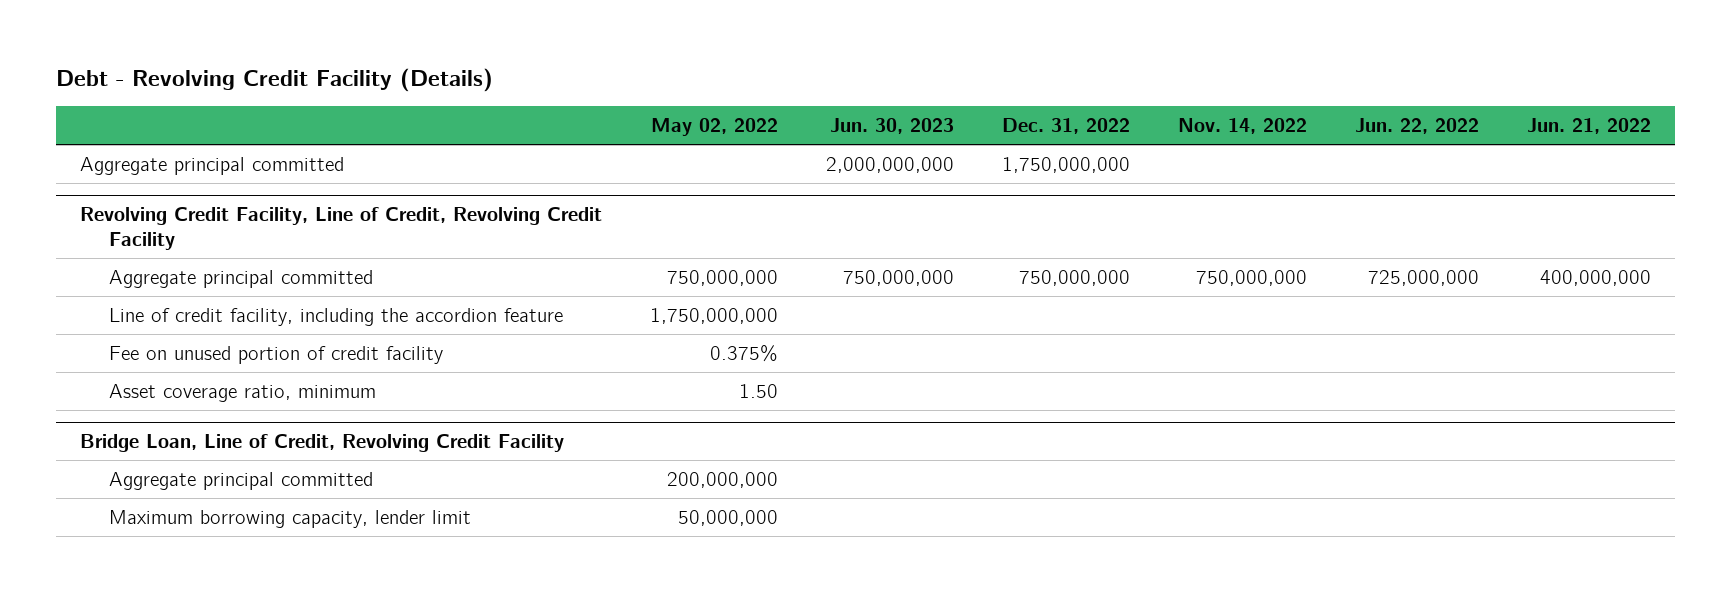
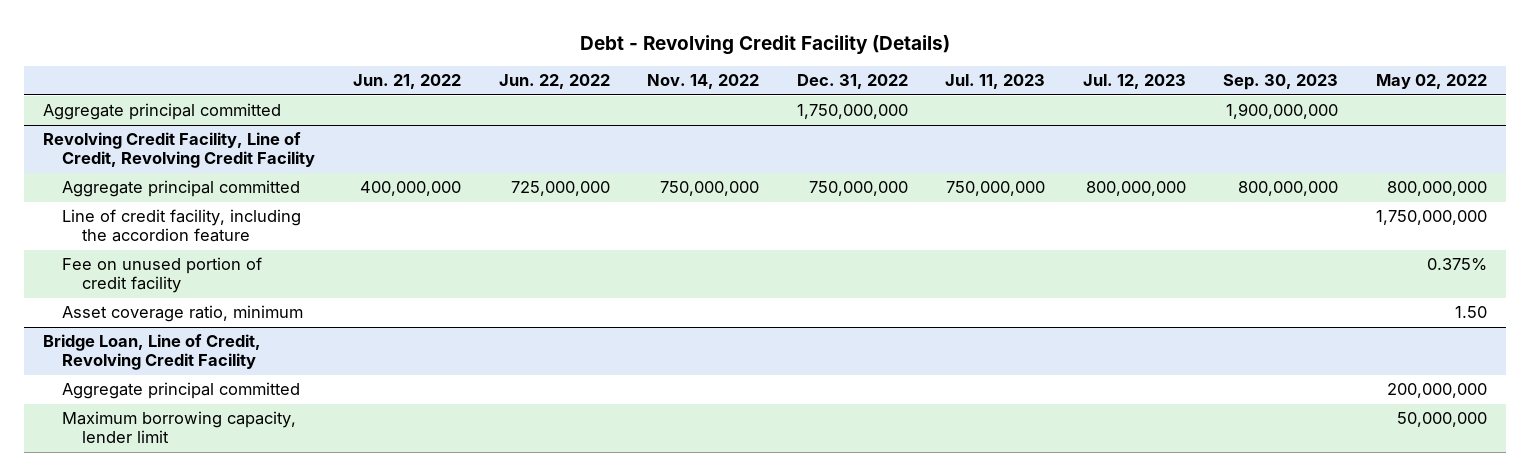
[829,117,954,134] Jun. 30, 2023 -> none
none -> [945,74,1046,90] Jul. 11, 2023
none -> [1082,74,1186,90] Jul. 12, 2023
none -> [1223,74,1339,91] Sep. 30, 2023
[666,269,778,286] 750,000,000 -> [1386,181,1487,197] 800,000,000

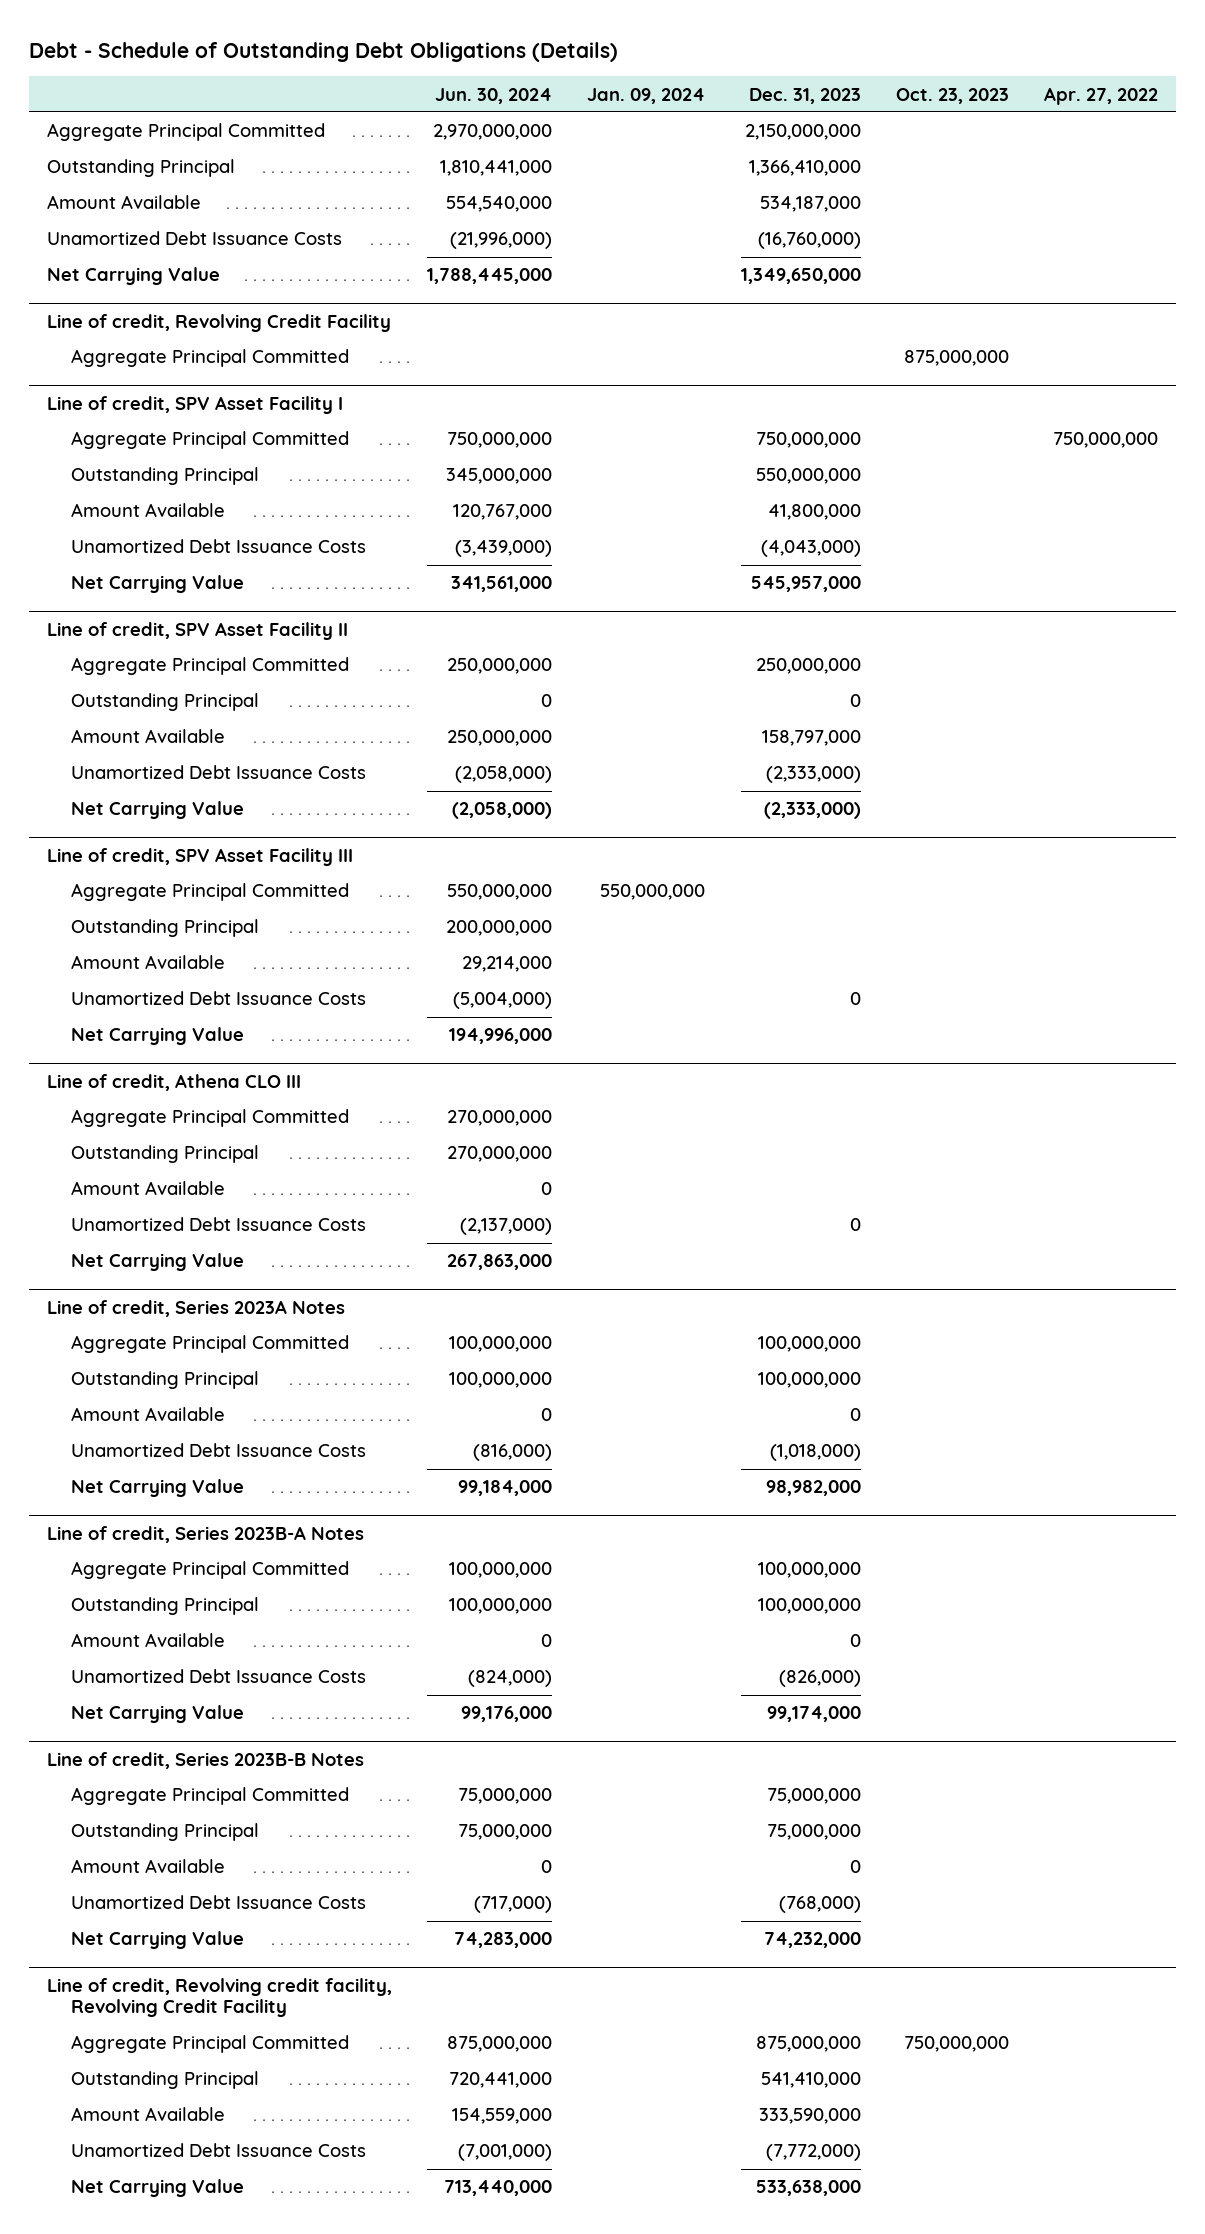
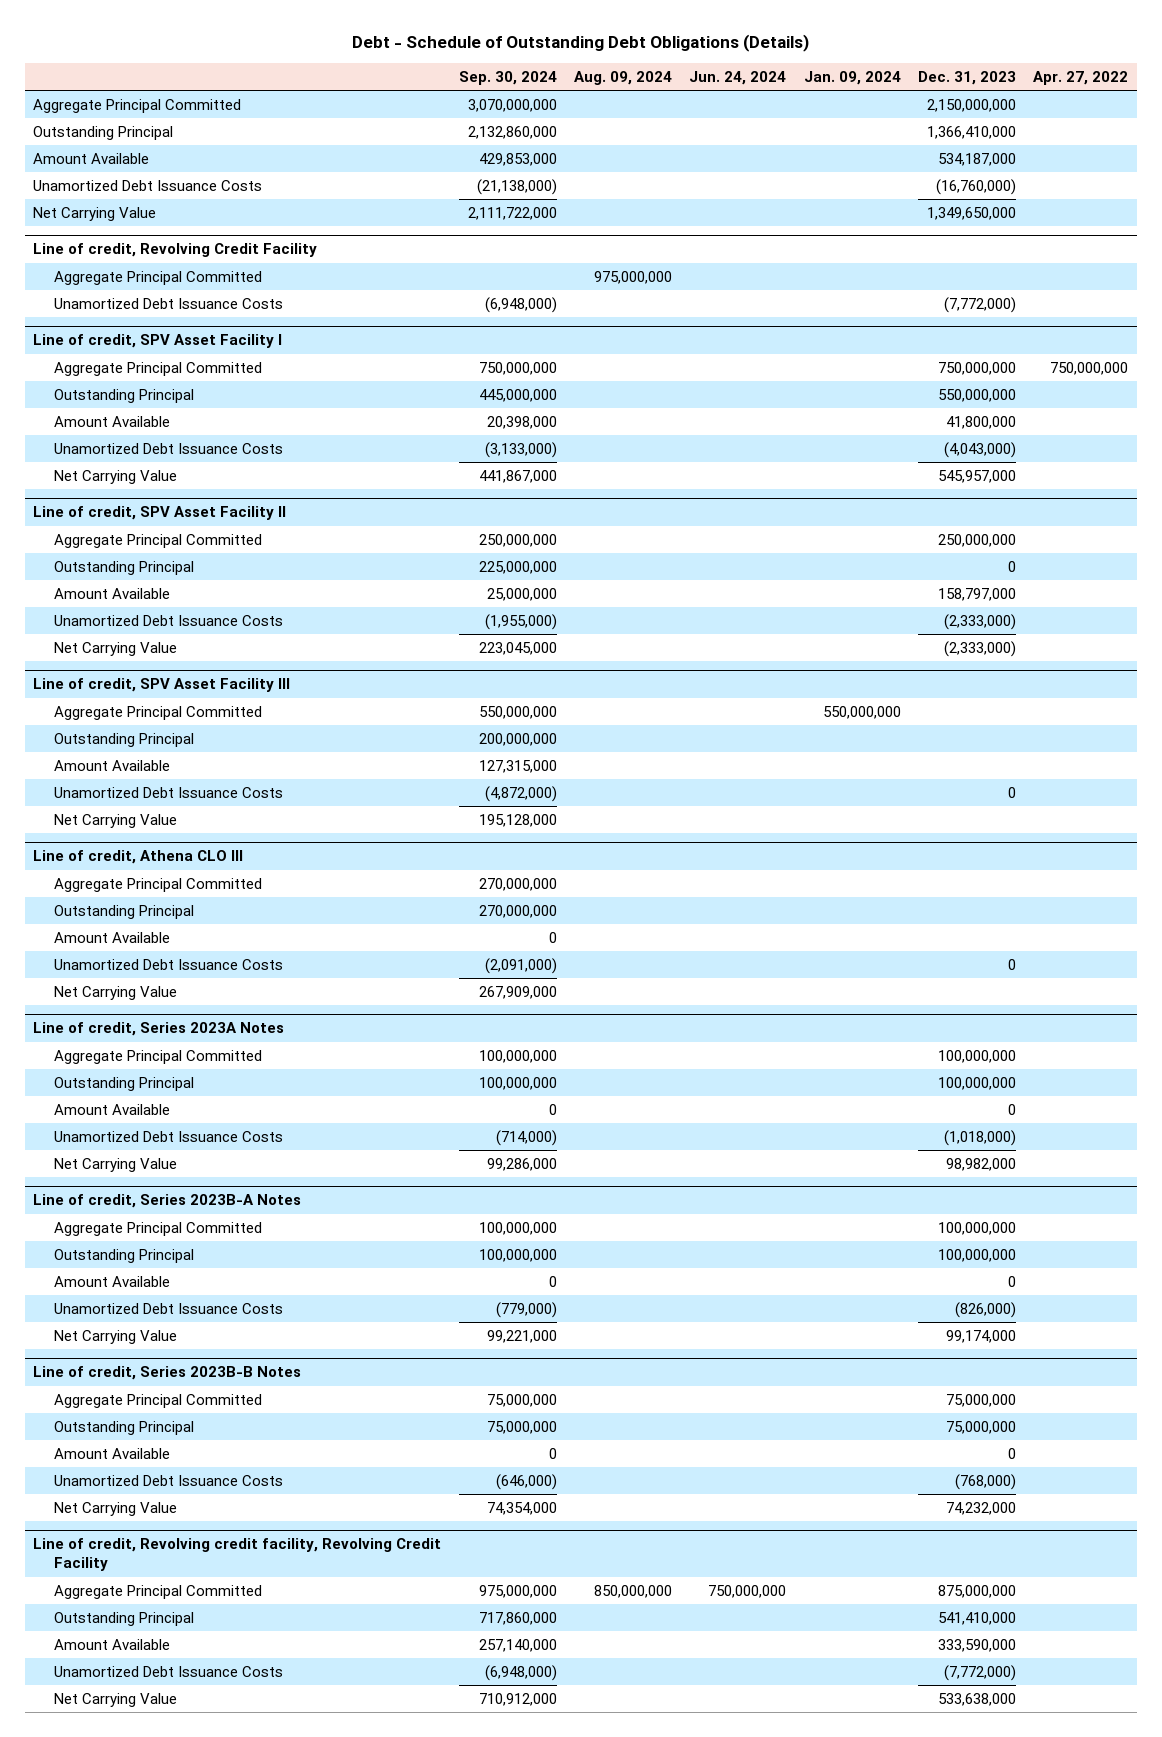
[435,87,553,104] Jun. 30, 2024 -> none
[895,87,1009,104] Oct. 23, 2023 -> none
none -> [458,70,557,85] Sep. 30, 2024
none -> [574,70,673,85] Aug. 09, 2024
none -> [689,70,787,85] Jun. 24, 2024
none -> [53,297,283,309] Unamortized Debt Issuance Costs

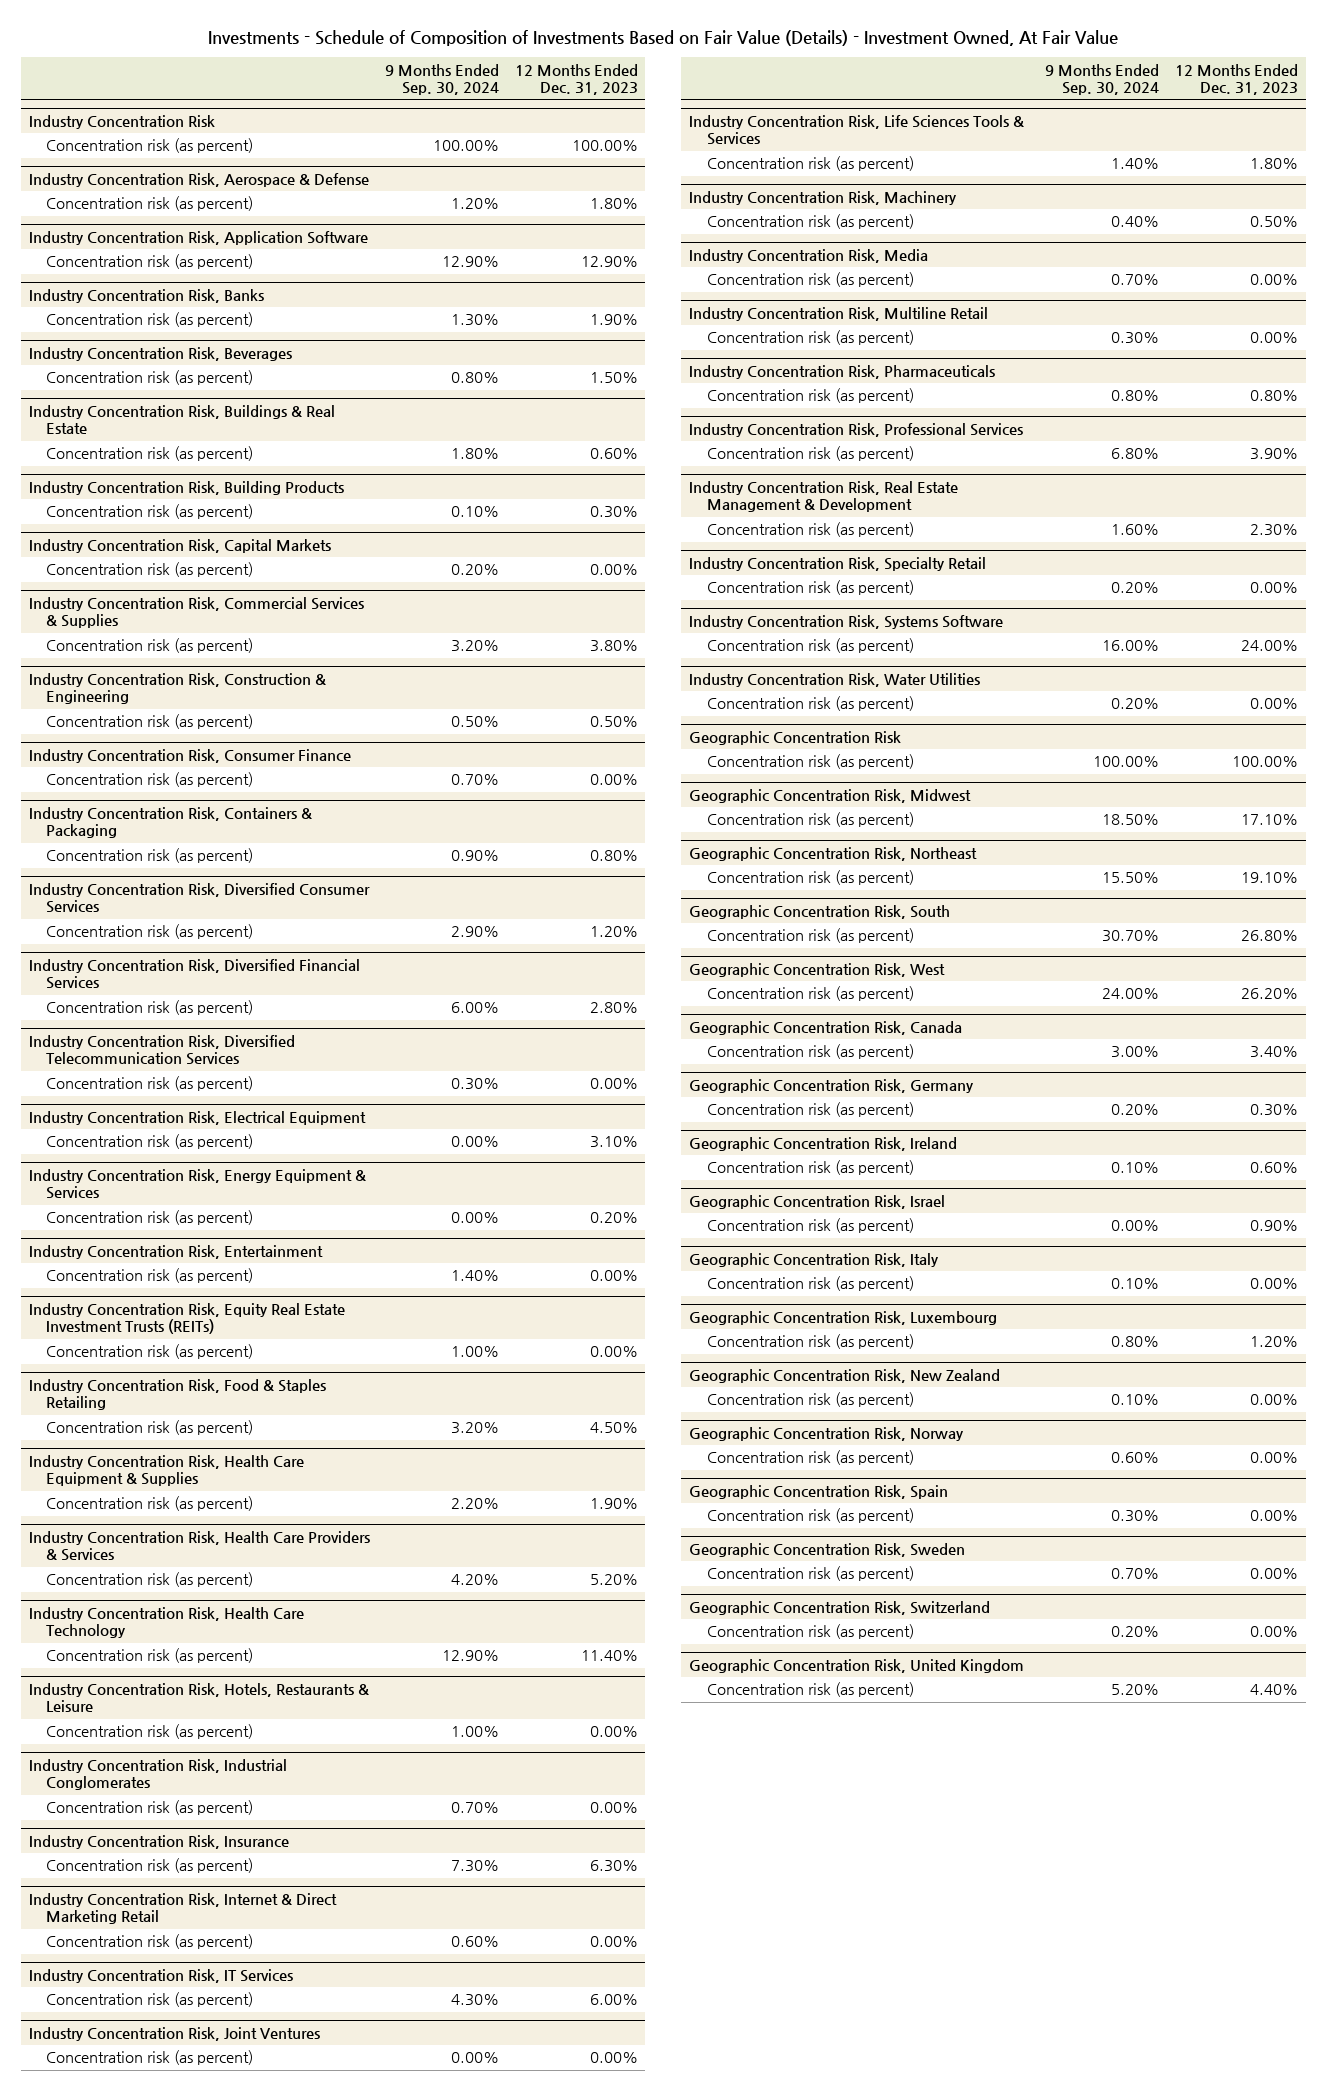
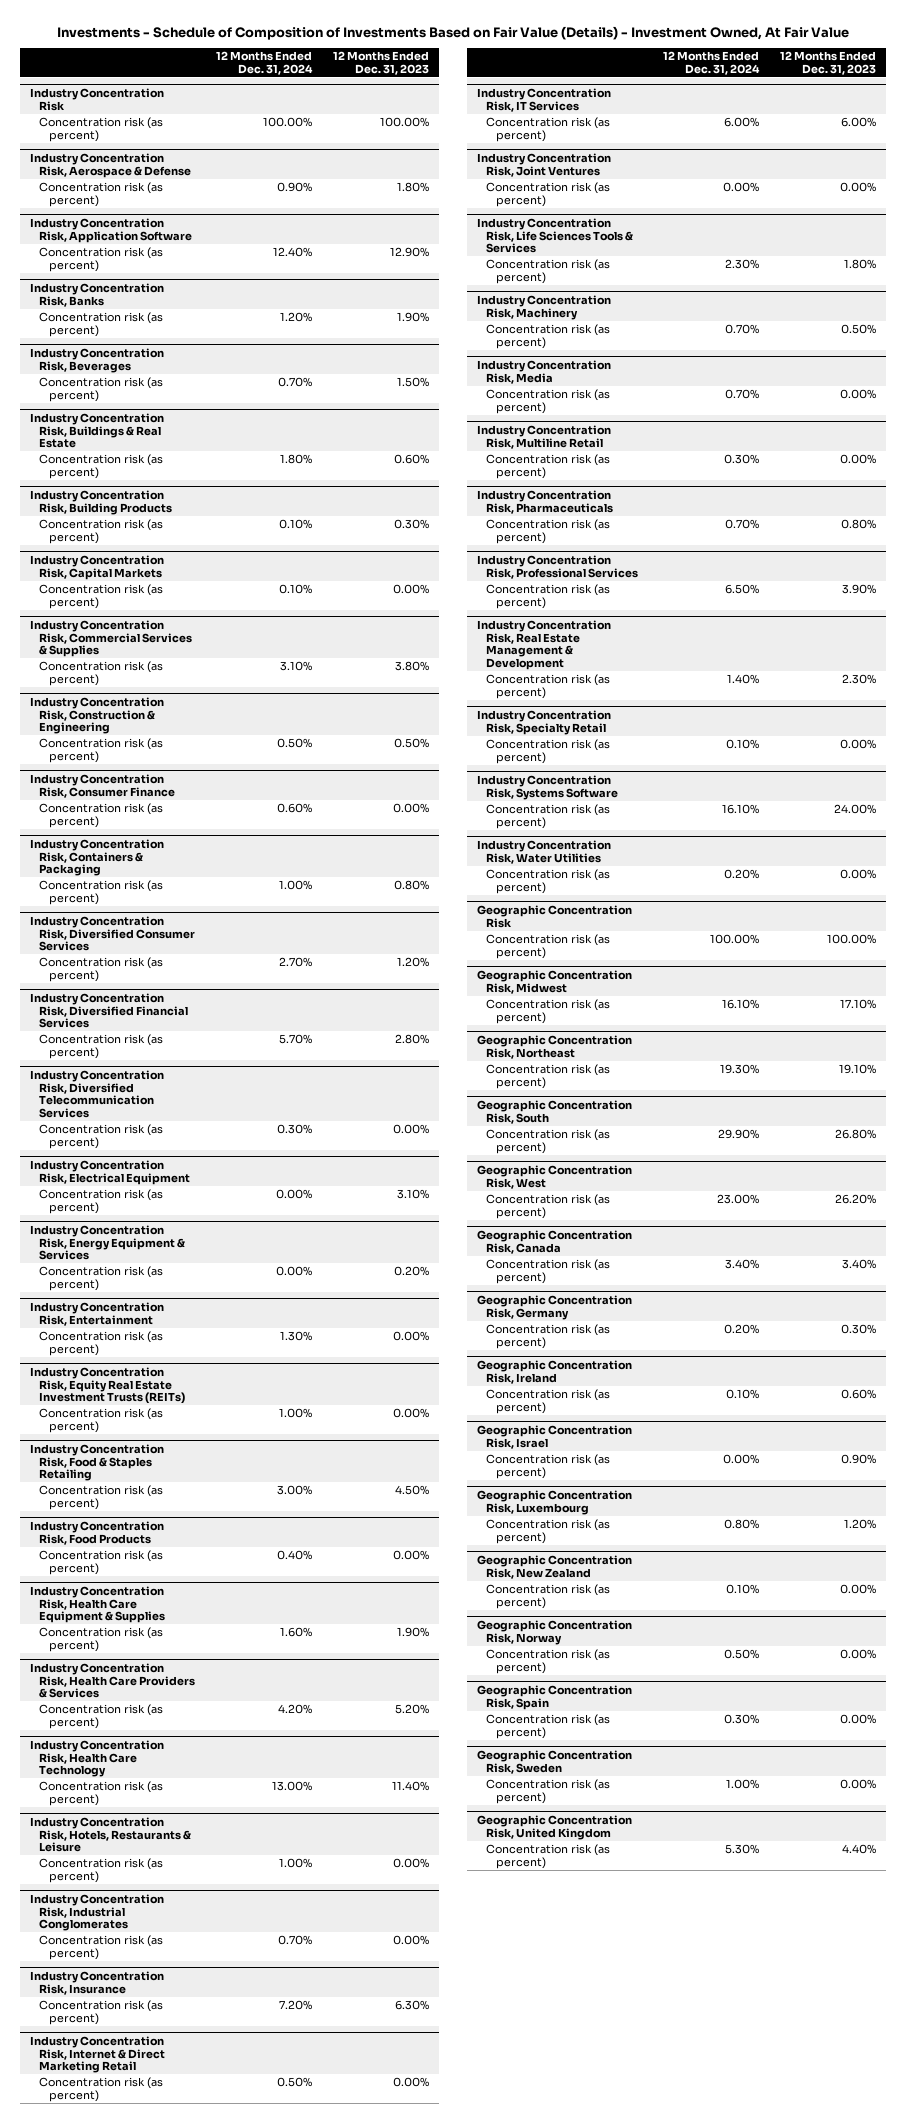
[385,63,500,95] 9 Months Ended Sep. 30, 2024 -> none
none -> [215,50,313,75] 12 Months Ended Dec. 31, 2024
none -> [29,1520,164,1545] Industry Concentration Risk, Food Products
none -> [39,1550,164,1576] Concentration risk (as percent)
[688,1252,939,1267] Geographic Concentration Risk, Italy -> none
[706,1276,914,1292] Concentration risk (as percent) -> none
[688,1600,990,1615] Geographic Concentration Risk, Switzerland -> none
[706,1624,914,1640] Concentration risk (as percent) -> none

